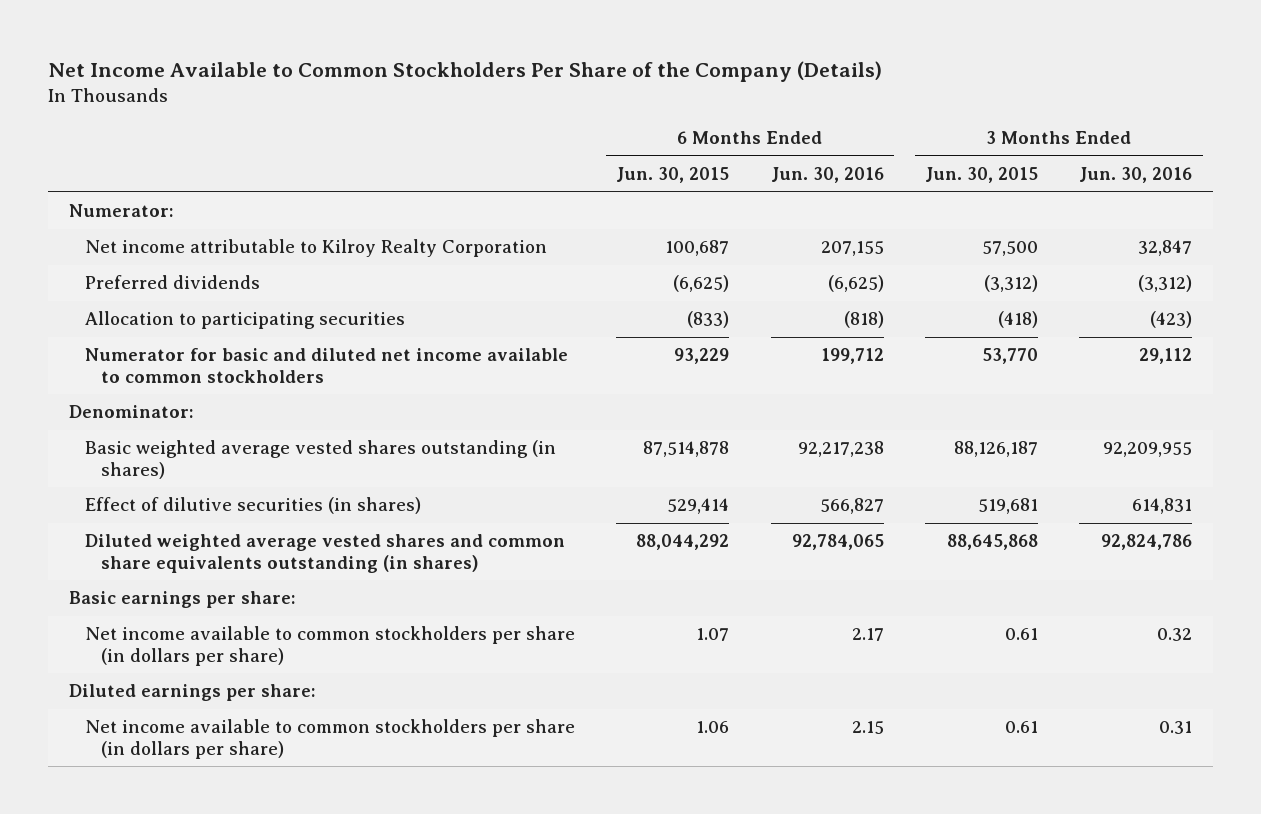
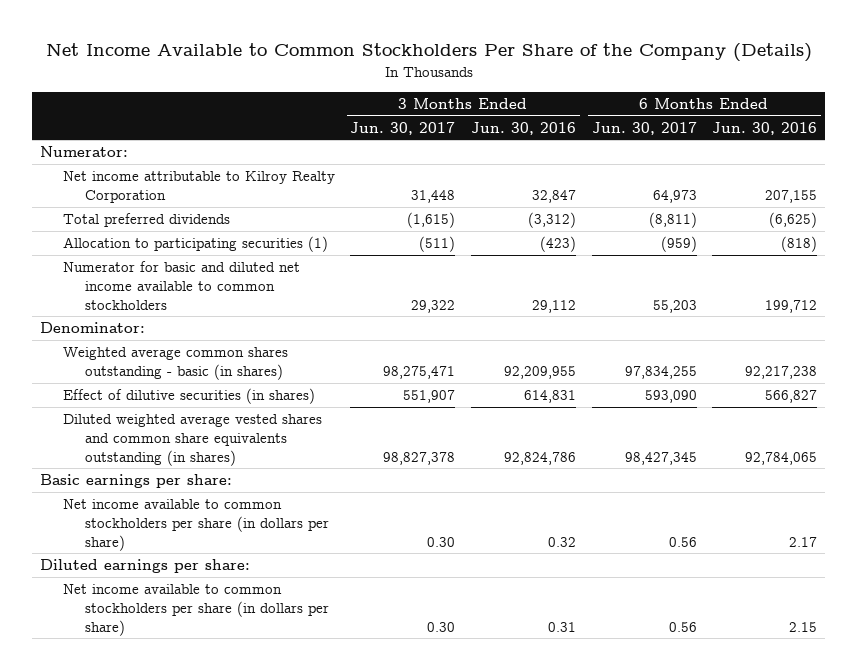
[616,167,730,184] Jun. 30, 2015 -> none
[925,167,1039,184] Jun. 30, 2015 -> none
none -> [350,121,456,135] Jun. 30, 2017
none -> [591,121,697,135] Jun. 30, 2017
[84,275,260,290] Preferred dividends -> [62,213,230,228] Total preferred dividends
[84,311,405,330] Allocation to participating securities -> [62,236,328,253] Allocation to participating securities (1)
[84,440,556,479] Basic weighted average vested shares outstanding (in shares) -> [62,347,288,380] Weighted average common shares outstanding - basic (in shares)

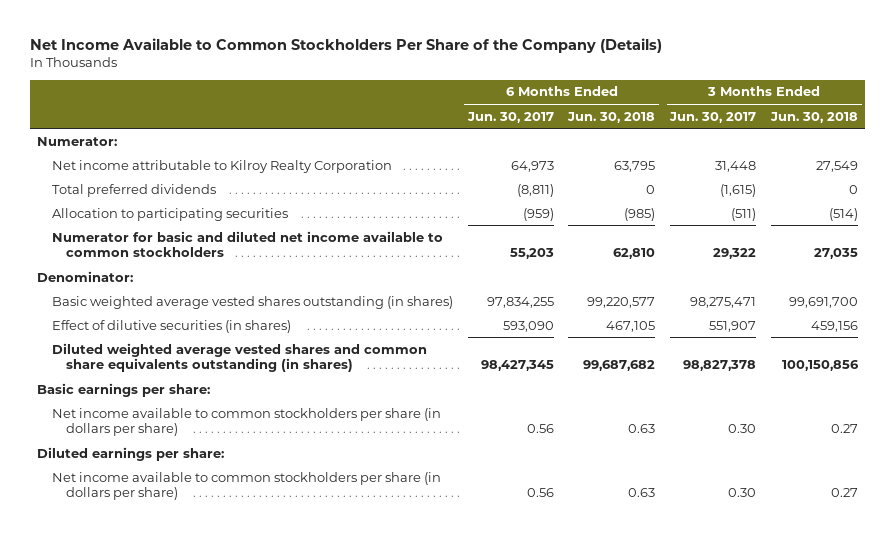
[471,121,577,135] Jun. 30, 2016 -> none
[712,121,818,135] Jun. 30, 2016 -> none
none -> [567,111,656,123] Jun. 30, 2018
none -> [769,111,858,123] Jun. 30, 2018
[62,236,328,253] Allocation to participating securities (1) -> [51,207,288,221] Allocation to participating securities
[62,347,288,380] Weighted average common shares outstanding - basic (in shares) -> [51,295,453,309] Basic weighted average vested shares outstanding (in shares)

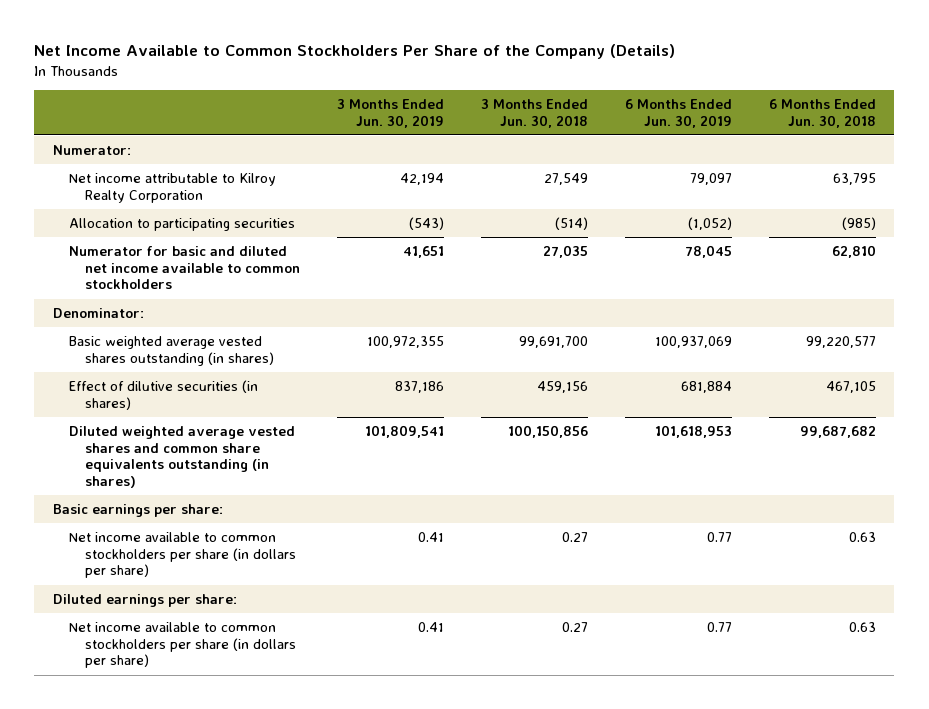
[466,111,554,123] Jun. 30, 2017 -> none
[669,111,757,123] Jun. 30, 2017 -> none
none -> [336,98,444,128] 3 Months Ended Jun. 30, 2019
none -> [624,98,732,128] 6 Months Ended Jun. 30, 2019
[51,183,216,197] Total preferred dividends -> none

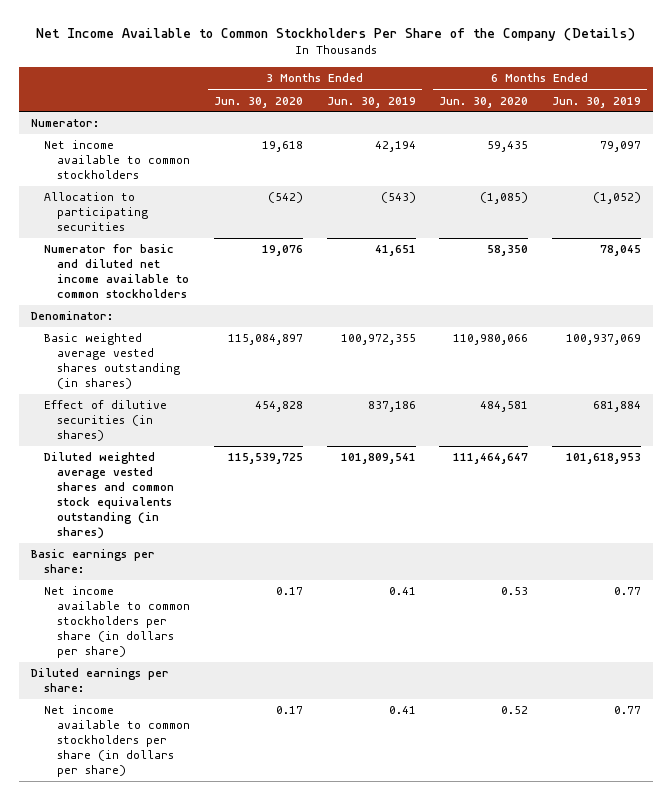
[480,98,588,128] 3 Months Ended Jun. 30, 2018 -> none
[768,98,876,128] 6 Months Ended Jun. 30, 2018 -> none
none -> [213,96,303,108] Jun. 30, 2020
none -> [439,96,529,108] Jun. 30, 2020
[68,172,276,203] Net income attributable to Kilroy Realty Corporation -> [44,140,191,180] Net income available to common stockholders
[68,425,295,489] Diluted weighted average vested shares and common share equivalents outstanding (in shares) -> [44,452,175,539] Diluted weighted average vested shares and common stock equivalents outstanding (in shares)

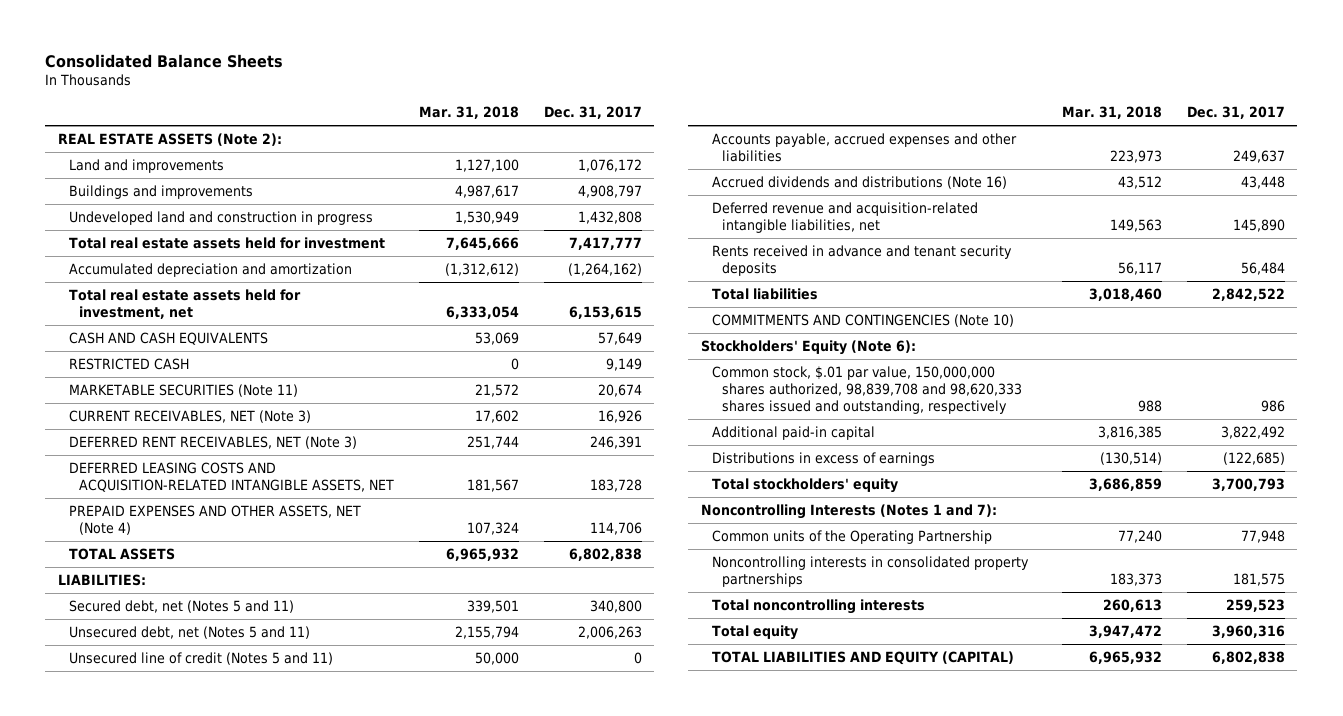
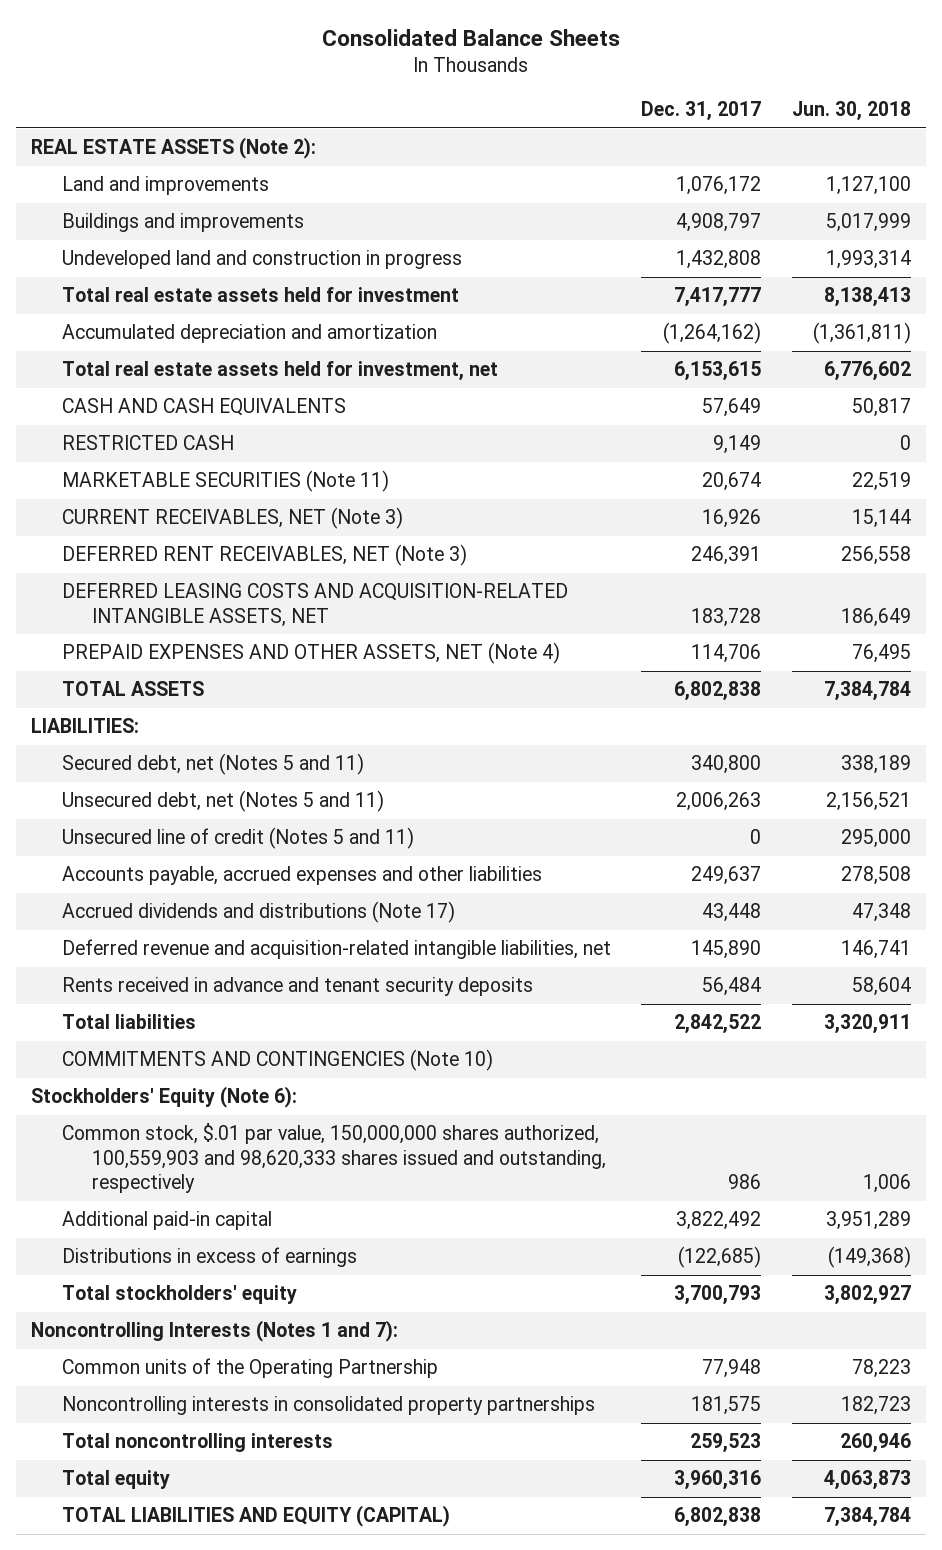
[419,105,520,119] Mar. 31, 2018 -> none
none -> [791,101,911,122] Jun. 30, 2018
[711,176,1007,190] Accrued dividends and distributions (Note 16) -> [61,901,455,924] Accrued dividends and distributions (Note 17)
[711,366,1023,414] Common stock, $.01 par value, 150,000,000 shares authorized, 98,839,708 and 98,620,333 shares issued and outstanding, respectively -> [61,1123,607,1194] Common stock, $.01 par value, 150,000,000 shares authorized, 100,559,903 and 98,620,333 shares issued and outstanding, respectively

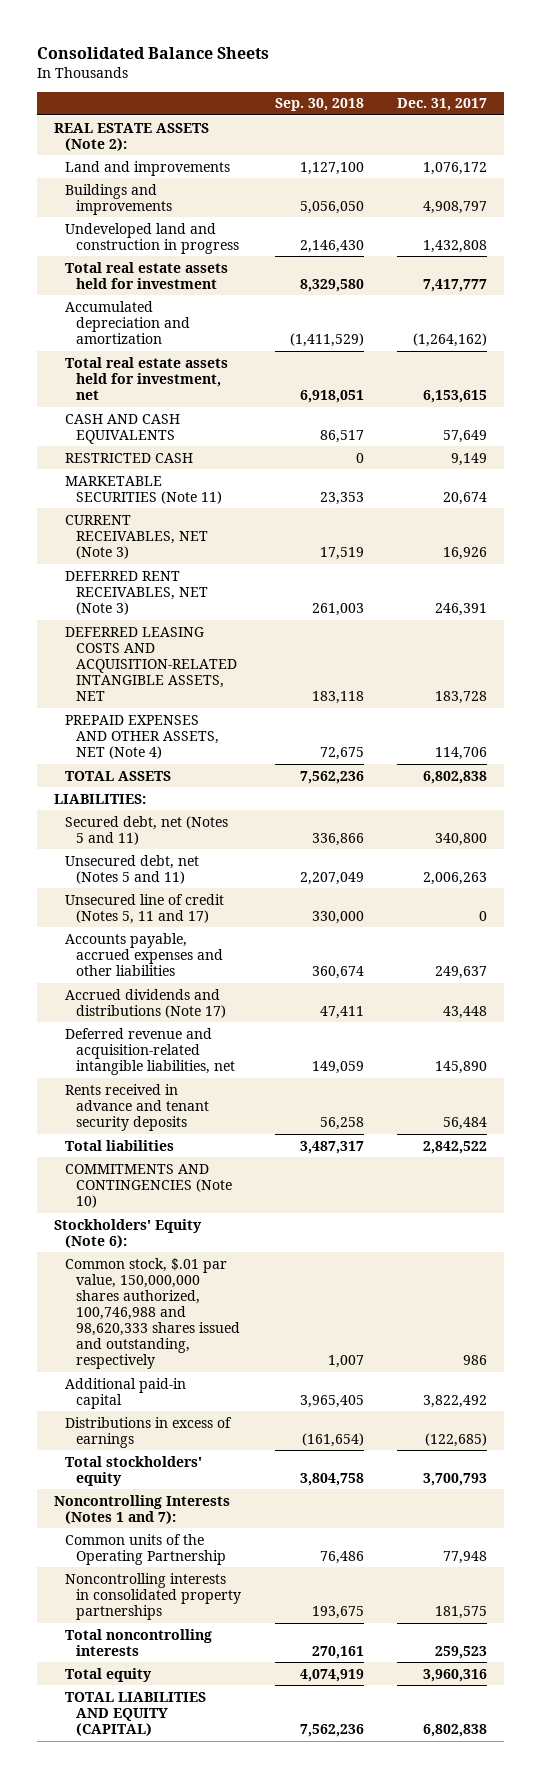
[791,101,911,122] Jun. 30, 2018 -> none
none -> [274,98,364,112] Sep. 30, 2018
[61,827,414,850] Unsecured line of credit (Notes 5 and 11) -> [65,893,225,924] Unsecured line of credit (Notes 5, 11 and 17)
[61,1123,607,1194] Common stock, $.01 par value, 150,000,000 shares authorized, 100,559,903 and 98,620,333 shares issued and outstanding, respectively -> [65,1257,241,1370] Common stock, $.01 par value, 150,000,000 shares authorized, 100,746,988 and 98,620,333 shares issued and outstanding, respectively

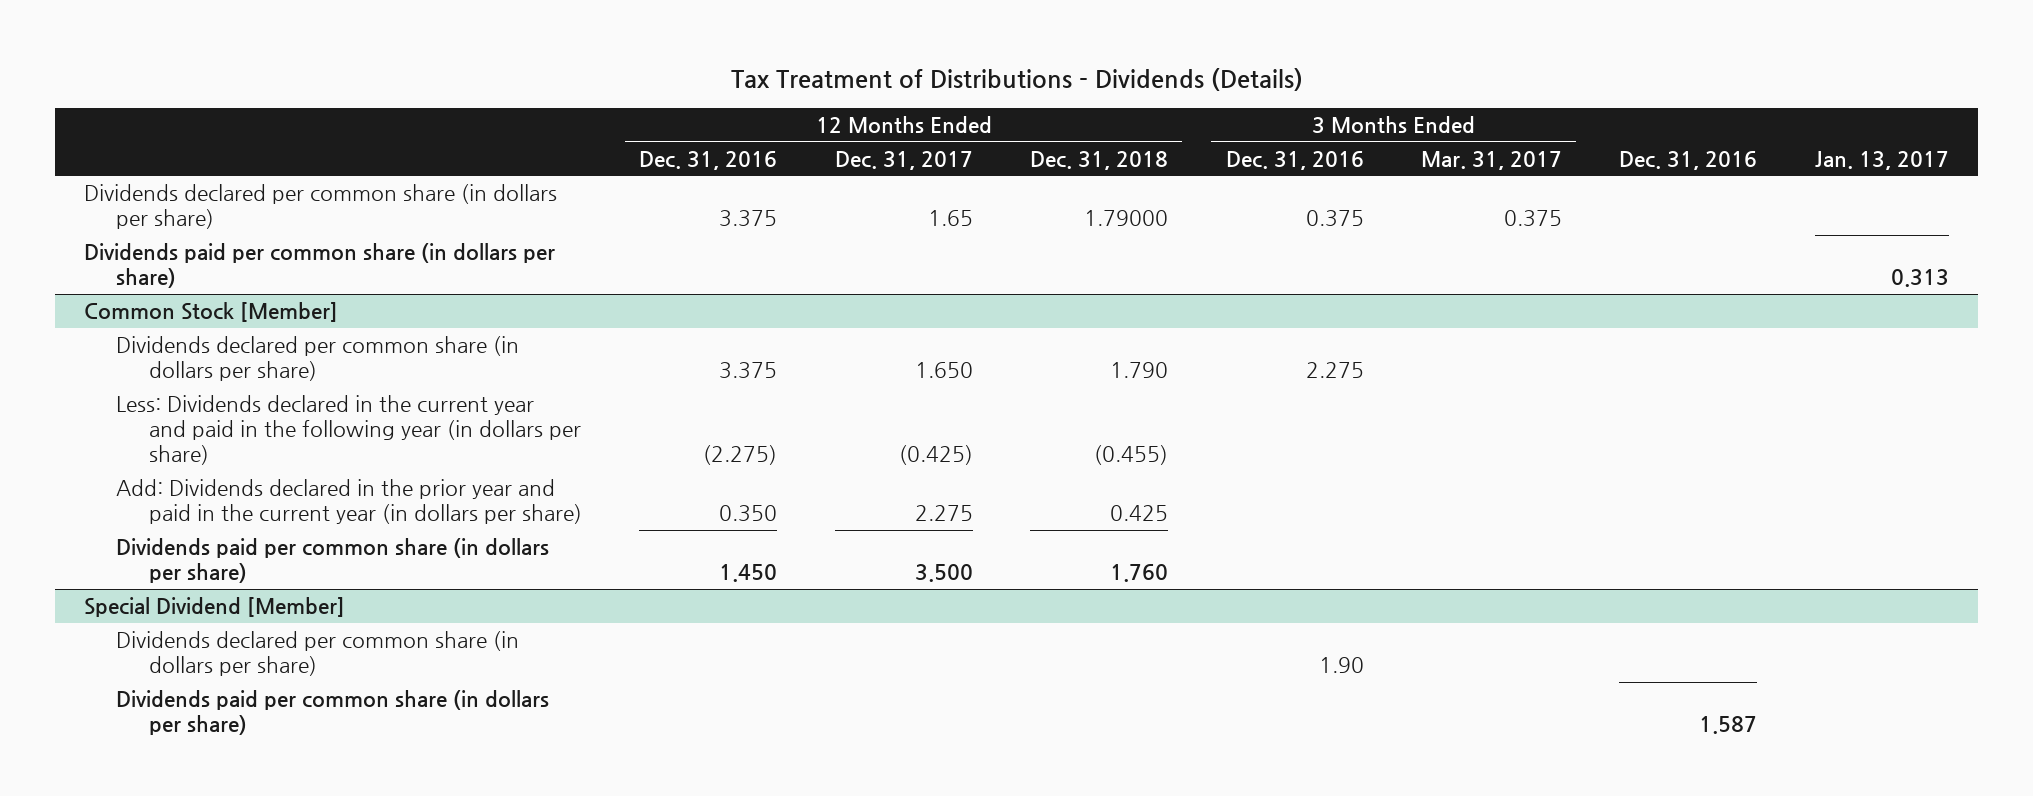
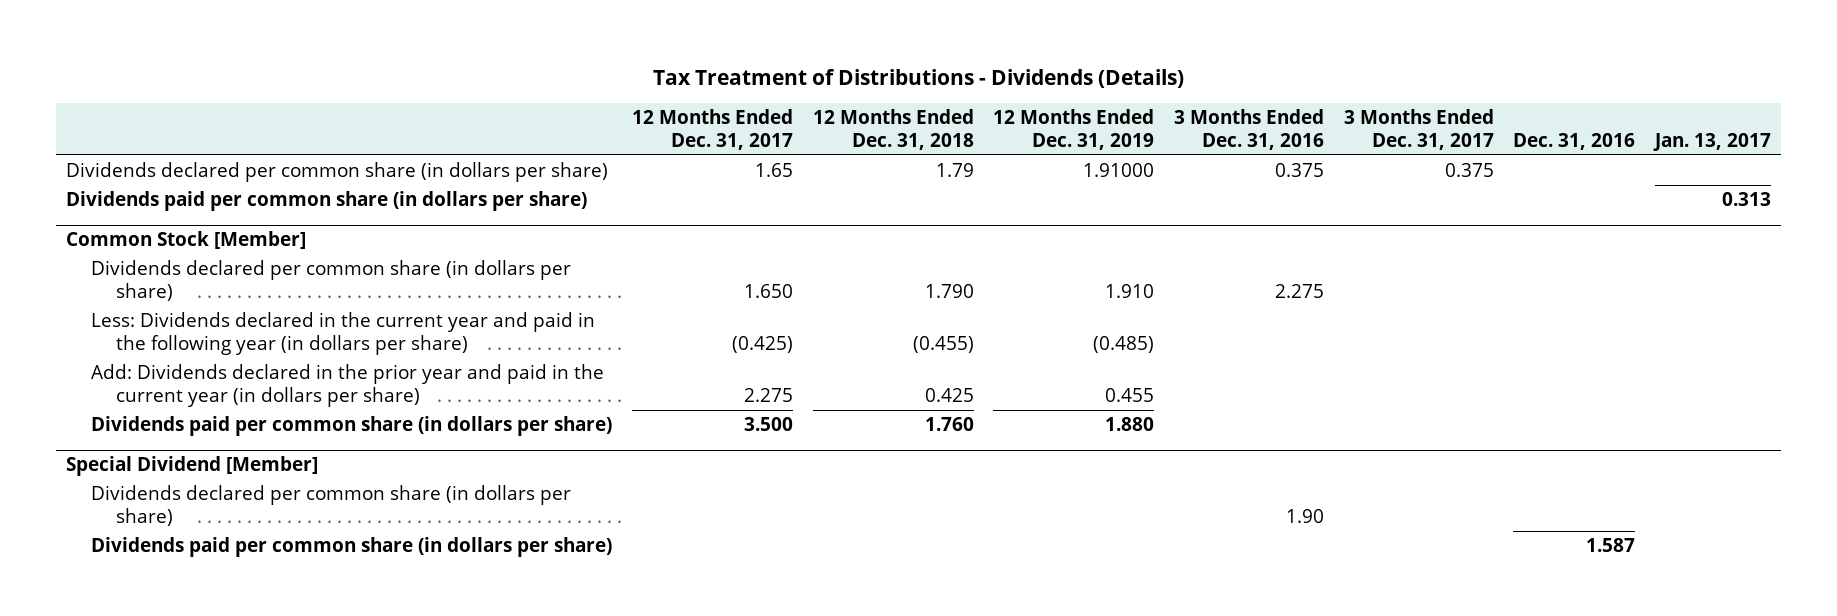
[639,150,778,170] Dec. 31, 2016 -> none
[1421,150,1563,170] Mar. 31, 2017 -> none
none -> [993,108,1155,150] 12 Months Ended Dec. 31, 2019
none -> [1343,108,1494,150] 3 Months Ended Dec. 31, 2017
[1084,210,1169,227] 1.79000 -> [935,162,974,177] 1.79

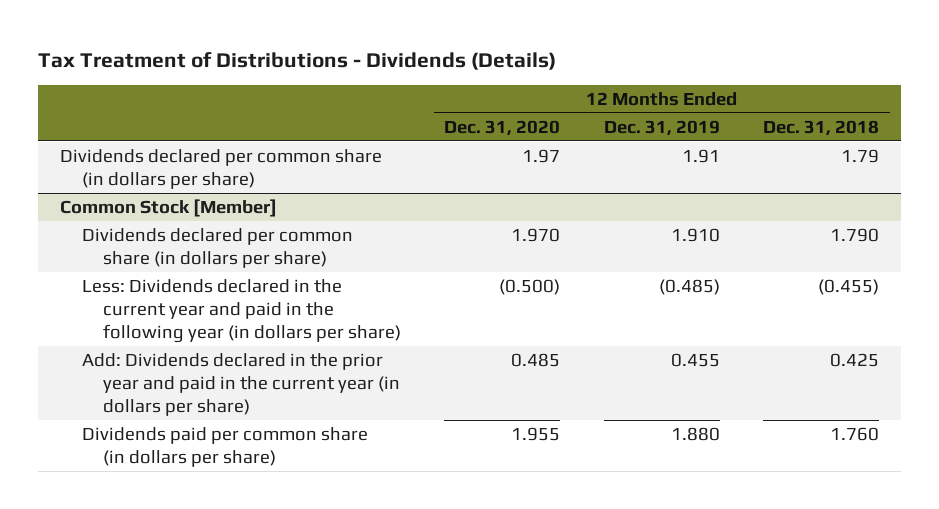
[631,108,793,150] 12 Months Ended Dec. 31, 2017 -> none
[1173,108,1324,150] 3 Months Ended Dec. 31, 2016 -> none
[1343,108,1494,150] 3 Months Ended Dec. 31, 2017 -> none
[1513,132,1636,150] Dec. 31, 2016 -> none
[1653,132,1772,151] Jan. 13, 2017 -> none
none -> [444,119,561,136] Dec. 31, 2020
[65,190,587,211] Dividends paid per common share (in dollars per share) -> none
[1083,162,1155,177] 1.91000 -> [681,148,720,163] 1.91
[65,456,318,477] Special Dividend [Member] -> none
[91,484,572,526] Dividends declared per common share (in dollars per share) -> none
[91,536,613,557] Dividends paid per common share (in dollars per share) -> none

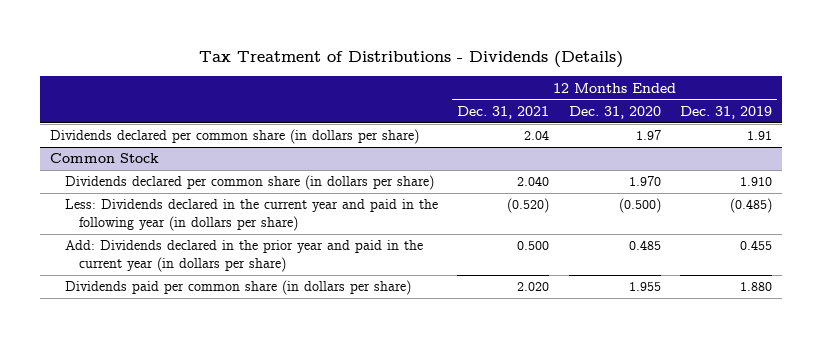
[762,119,879,136] Dec. 31, 2018 -> none
none -> [457,105,550,119] Dec. 31, 2021
[60,198,278,217] Common Stock [Member] -> [50,153,160,164] Common Stock

